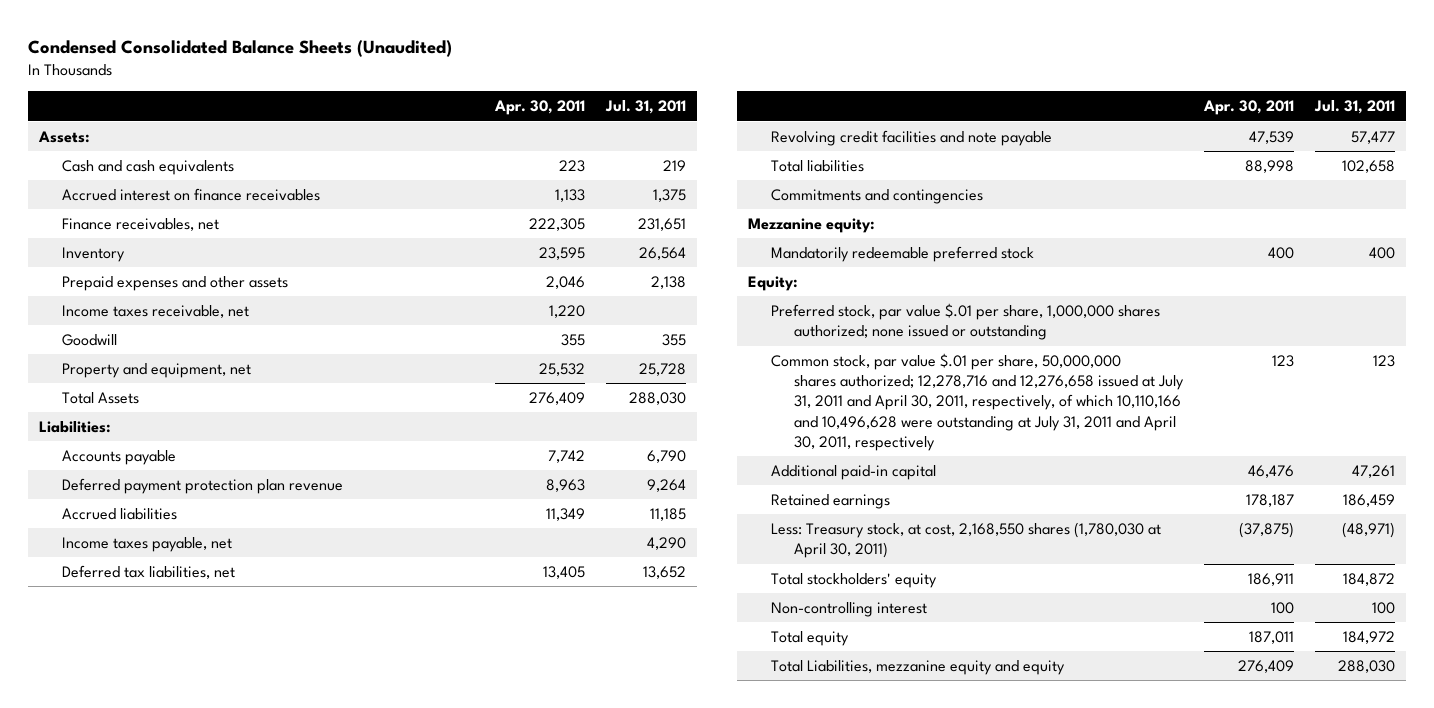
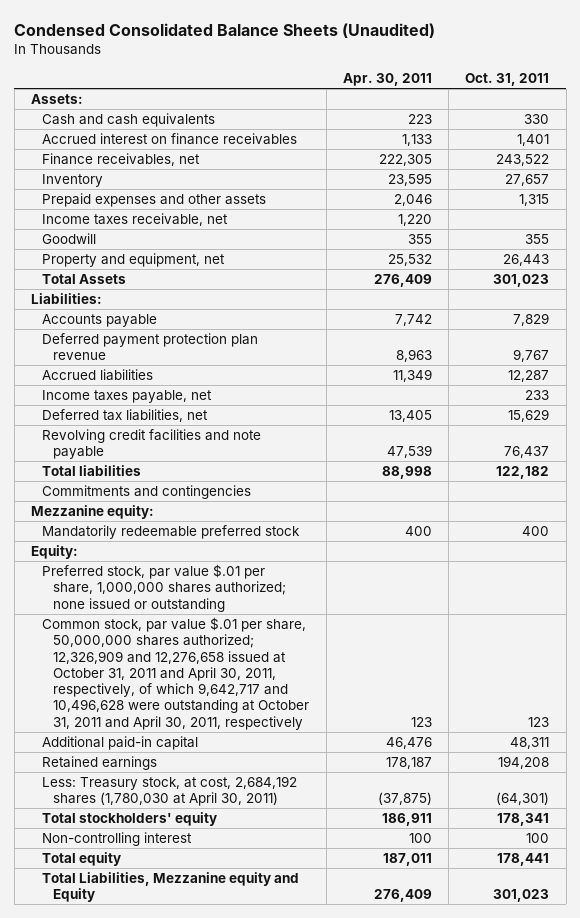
[605,100,687,115] Jul. 31, 2011 -> none
none -> [465,72,550,86] Oct. 31, 2011
[770,353,1184,451] Common stock, par value $.01 per share, 50,000,000 shares authorized; 12,278,716 and 12,276,658 issued at July 31, 2011 and April 30, 2011, respectively, of which 10,110,166 and 10,496,628 were outstanding at July 31, 2011 and April 30, 2011, respectively -> [42,617,310,730] Common stock, par value $.01 per share, 50,000,000 shares authorized; 12,326,909 and 12,276,658 issued at October 31, 2011 and April 30, 2011, respectively, of which 9,642,717 and 10,496,628 were outstanding at October 31, 2011 and April 30, 2011, respectively
[770,522,1161,559] Less: Treasury stock, at cost, 2,168,550 shares (1,780,030 at April 30, 2011) -> [42,776,298,807] Less: Treasury stock, at cost, 2,684,192 shares (1,780,030 at April 30, 2011)
[770,660,1065,676] Total Liabilities, mezzanine equity and equity -> [42,872,300,903] Total Liabilities, Mezzanine equity and Equity

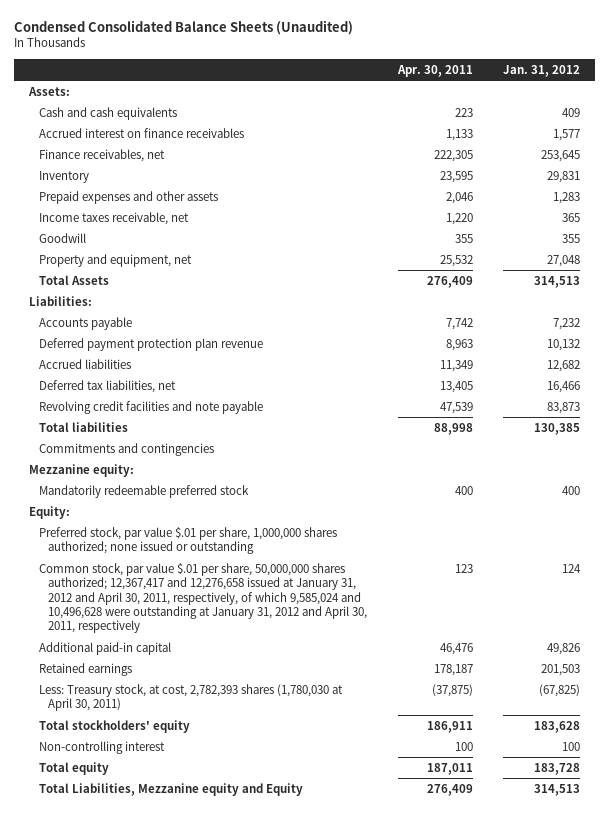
[465,72,550,86] Oct. 31, 2011 -> none
none -> [503,64,581,77] Jan. 31, 2012
[42,390,213,404] Income taxes payable, net -> none
[42,617,310,730] Common stock, par value $.01 per share, 50,000,000 shares authorized; 12,326,909 and 12,276,658 issued at October 31, 2011 and April 30, 2011, respectively, of which 9,642,717 and 10,496,628 were outstanding at October 31, 2011 and April 30, 2011, respectively -> [38,562,368,634] Common stock, par value $.01 per share, 50,000,000 shares authorized; 12,367,417 and 12,276,658 issued at January 31, 2012 and April 30, 2011, respectively, of which 9,585,024 and 10,496,628 were outstanding at January 31, 2012 and April 30, 2011, respectively
[42,776,298,807] Less: Treasury stock, at cost, 2,684,192 shares (1,780,030 at April 30, 2011) -> [38,683,343,712] Less: Treasury stock, at cost, 2,782,393 shares (1,780,030 at April 30, 2011)

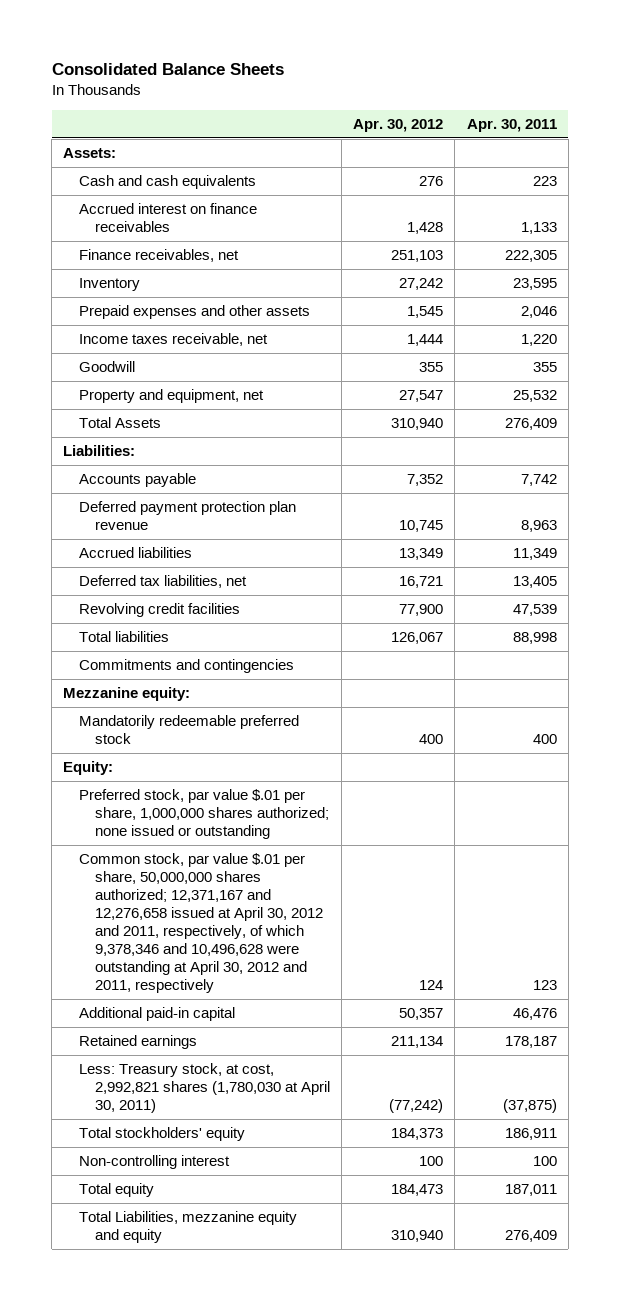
[14,19,354,35] Condensed Consolidated Balance Sheets (Unaudited) -> [51,62,284,75] Consolidated Balance Sheets
[503,64,581,77] Jan. 31, 2012 -> none
none -> [353,119,444,133] Apr. 30, 2012
[38,400,263,414] Revolving credit facilities and note payable -> [79,603,241,618] Revolving credit facilities
[38,562,368,634] Common stock, par value $.01 per share, 50,000,000 shares authorized; 12,367,417 and 12,276,658 issued at January 31, 2012 and April 30, 2011, respectively, of which 9,585,024 and 10,496,628 were outstanding at January 31, 2012 and April 30, 2011, respectively -> [79,853,323,993] Common stock, par value $.01 per share, 50,000,000 shares authorized; 12,371,167 and 12,276,658 issued at April 30, 2012 and 2011, respectively, of which 9,378,346 and 10,496,628 were outstanding at April 30, 2012 and 2011, respectively
[38,683,343,712] Less: Treasury stock, at cost, 2,782,393 shares (1,780,030 at April 30, 2011) -> [79,1063,330,1114] Less: Treasury stock, at cost, 2,992,821 shares (1,780,030 at April 30, 2011)
[38,782,303,796] Total Liabilities, Mezzanine equity and Equity -> [79,1211,298,1244] Total Liabilities, mezzanine equity and equity

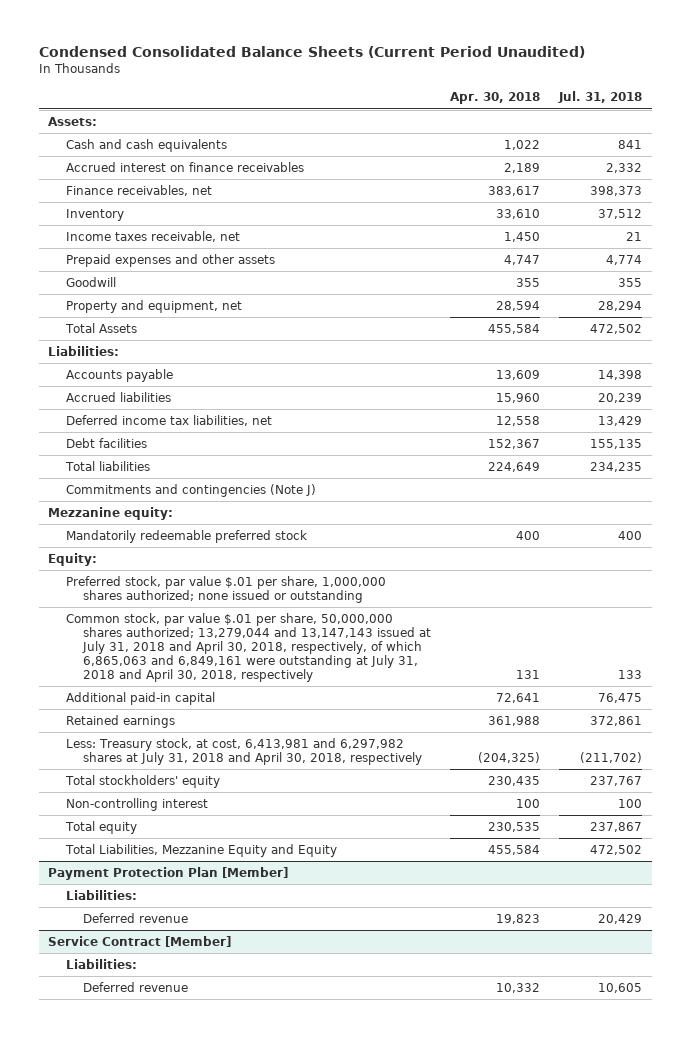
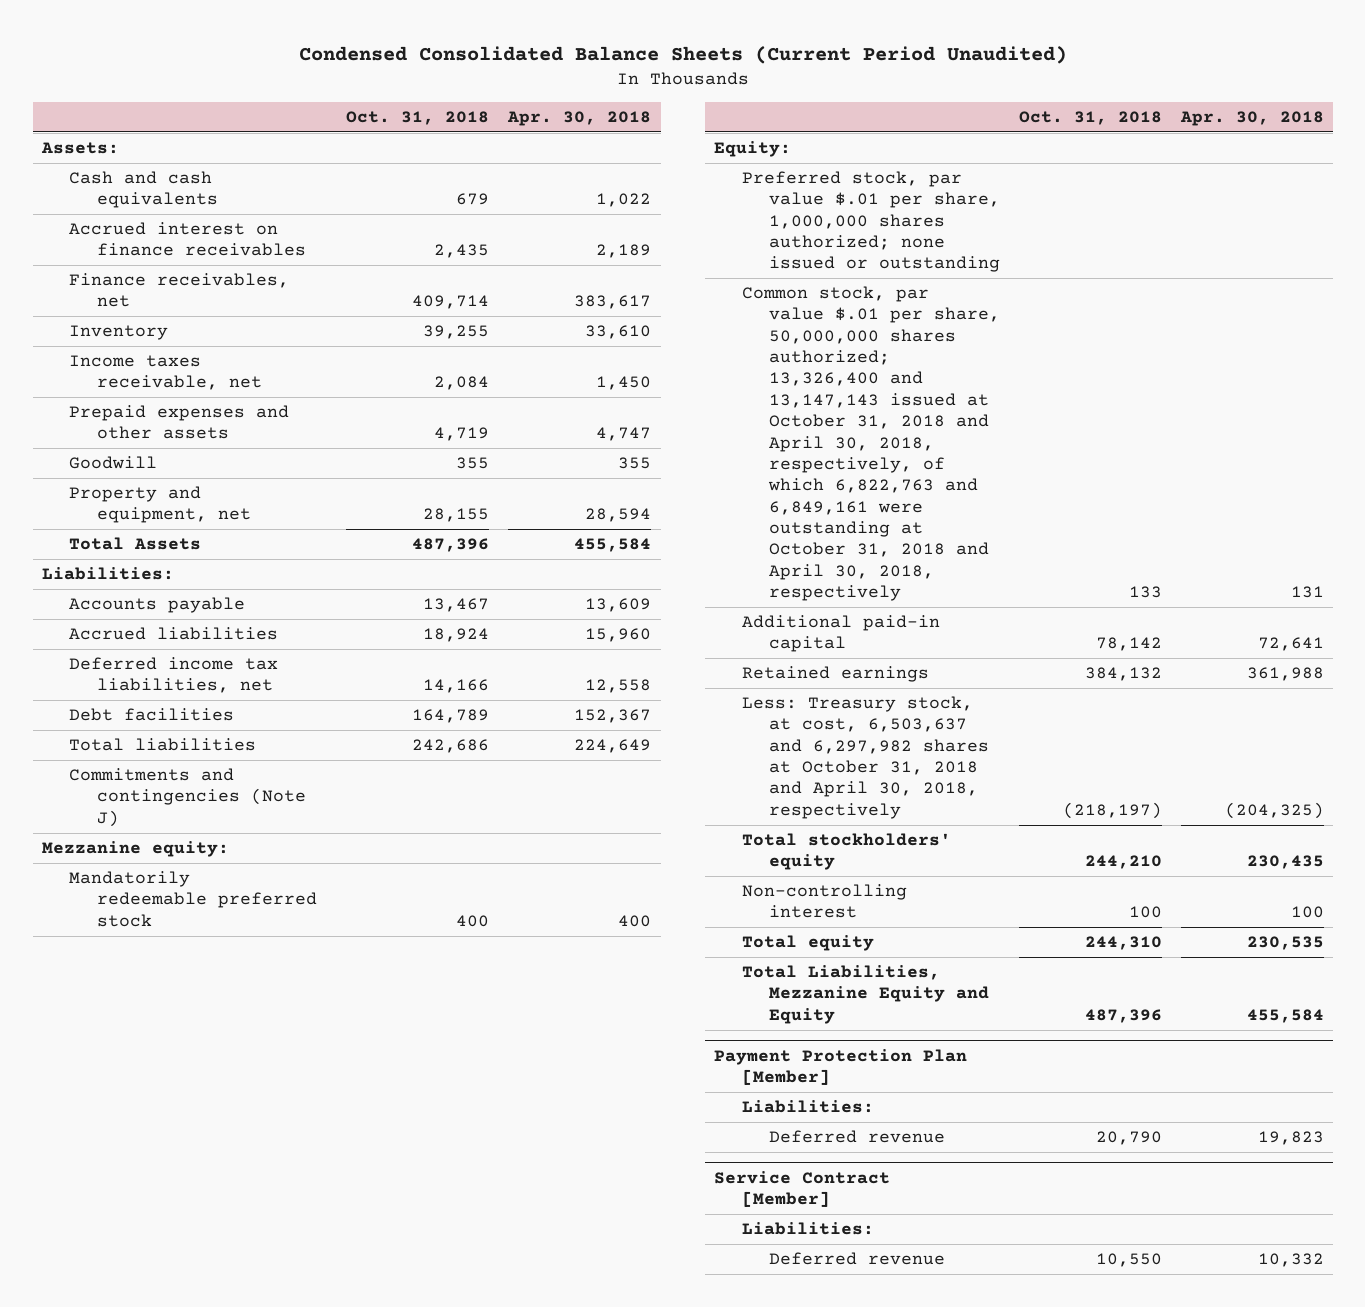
[558,91,643,104] Jul. 31, 2018 -> none
none -> [346,111,490,126] Oct. 31, 2018
[65,613,432,682] Common stock, par value $.01 per share, 50,000,000 shares authorized; 13,279,044 and 13,147,143 issued at July 31, 2018 and April 30, 2018, respectively, of which 6,865,063 and 6,849,161 were outstanding at July 31, 2018 and April 30, 2018, respectively -> [741,286,1001,601] Common stock, par value $.01 per share, 50,000,000 shares authorized; 13,326,400 and 13,147,143 issued at October 31, 2018 and April 30, 2018, respectively, of which 6,822,763 and 6,849,161 were outstanding at October 31, 2018 and April 30, 2018, respectively
[65,738,423,766] Less: Treasury stock, at cost, 6,413,981 and 6,297,982 shares at July 31, 2018 and April 30, 2018, respectively -> [741,696,990,819] Less: Treasury stock, at cost, 6,503,637 and 6,297,982 shares at October 31, 2018 and April 30, 2018, respectively

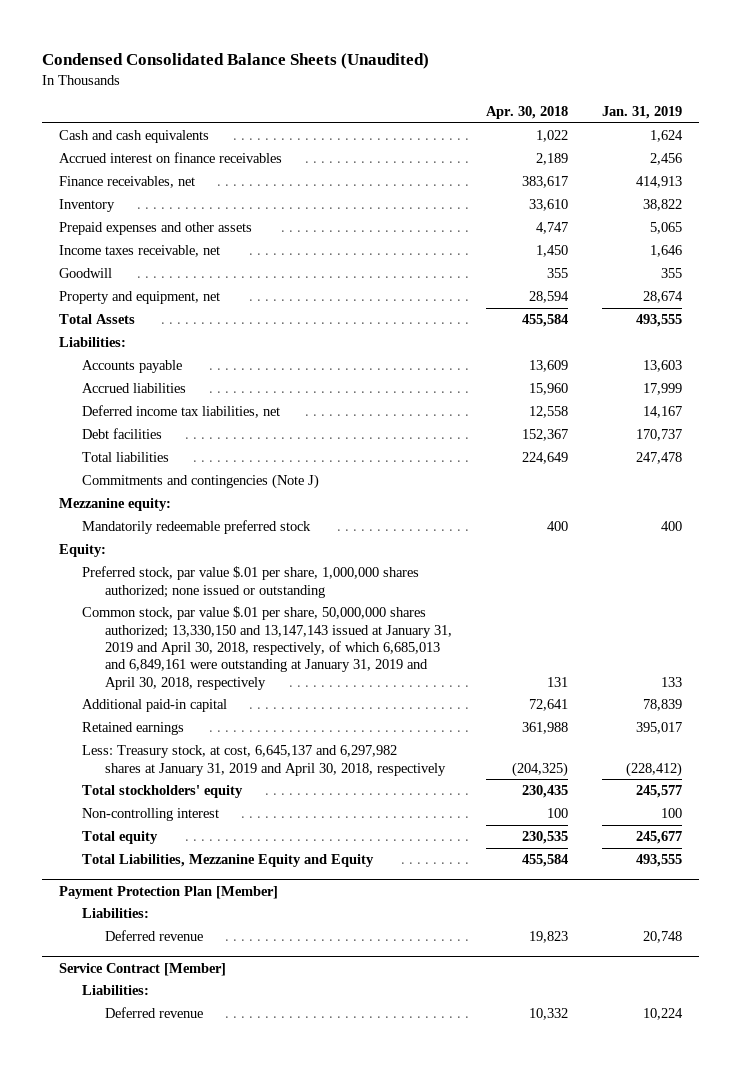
[298,46,1067,65] Condensed Consolidated Balance Sheets (Current Period Unaudited) -> [42,53,430,70] Condensed Consolidated Balance Sheets (Unaudited)
[346,111,490,126] Oct. 31, 2018 -> none
none -> [601,106,682,120] Jan. 31, 2019
[40,142,119,155] Assets: -> none
[69,355,262,391] Income taxes receivable, net -> [59,245,221,258] Income taxes receivable, net
[741,286,1001,601] Common stock, par value $.01 per share, 50,000,000 shares authorized; 13,326,400 and 13,147,143 issued at October 31, 2018 and April 30, 2018, respectively, of which 6,822,763 and 6,849,161 were outstanding at October 31, 2018 and April 30, 2018, respectively -> [82,606,452,690] Common stock, par value $.01 per share, 50,000,000 shares authorized; 13,330,150 and 13,147,143 issued at January 31, 2019 and April 30, 2018, respectively, of which 6,685,013 and 6,849,161 were outstanding at January 31, 2019 and April 30, 2018, respectively
[741,696,990,819] Less: Treasury stock, at cost, 6,503,637 and 6,297,982 shares at October 31, 2018 and April 30, 2018, respectively -> [82,745,446,776] Less: Treasury stock, at cost, 6,645,137 and 6,297,982 shares at January 31, 2019 and April 30, 2018, respectively

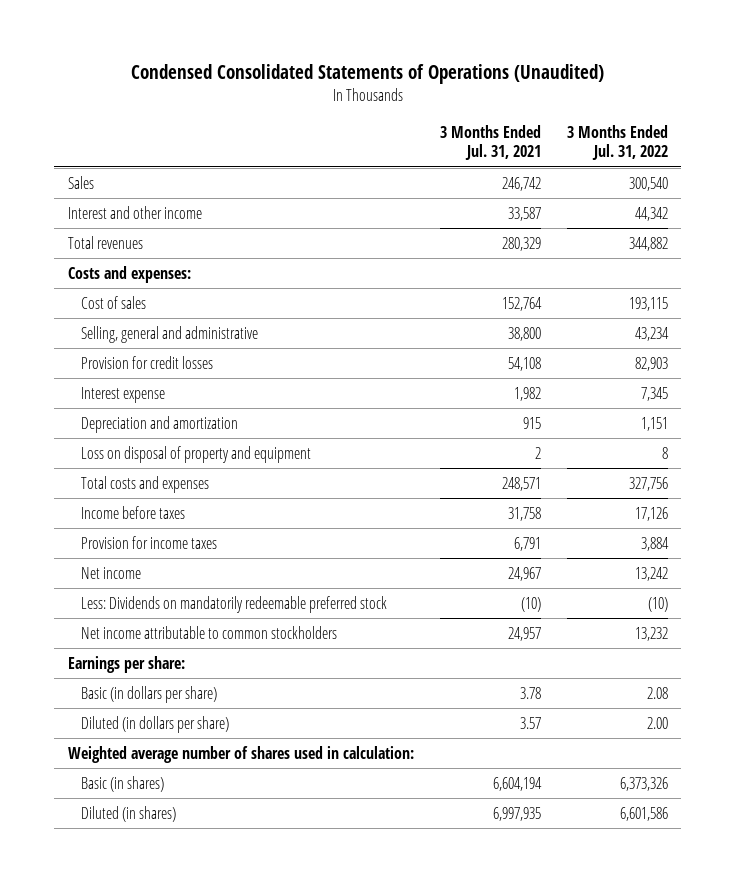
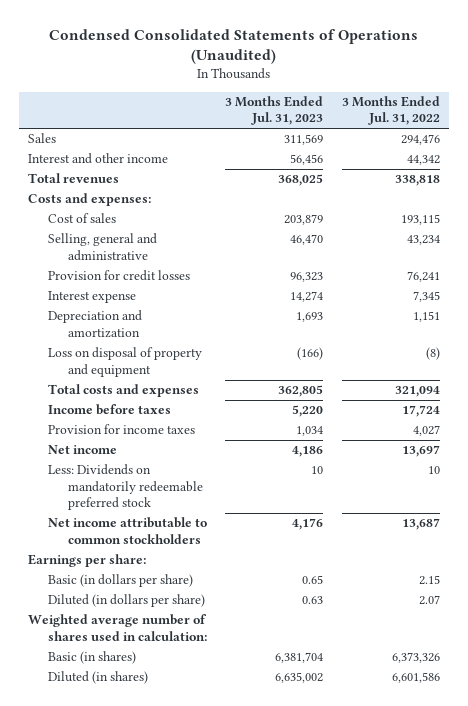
[439,124,541,161] 3 Months Ended Jul. 31, 2021 -> none
none -> [225,95,324,126] 3 Months Ended Jul. 31, 2023
[628,176,668,191] 300,540 -> [400,134,440,146] 294,476
[628,236,668,251] 344,882 -> [394,175,440,187] 338,818
[634,356,668,371] 82,903 -> [406,271,440,283] 76,241
[661,446,668,459] 8 -> [425,347,440,361] (8)
[628,476,668,491] 327,756 -> [394,386,440,398] 321,094
[634,506,668,521] 17,126 -> [401,405,440,418] 17,724
[640,536,669,551] 3,884 -> [412,425,440,437] 4,027
[634,566,668,581] 13,242 -> [401,445,440,458] 13,697
[647,596,668,612] (10) -> [427,466,440,475] 10
[634,626,668,641] 13,232 -> [401,518,440,531] 13,687
[646,686,668,699] 2.08 -> [418,575,440,586] 2.15
[646,716,668,729] 2.00 -> [418,595,440,606] 2.07

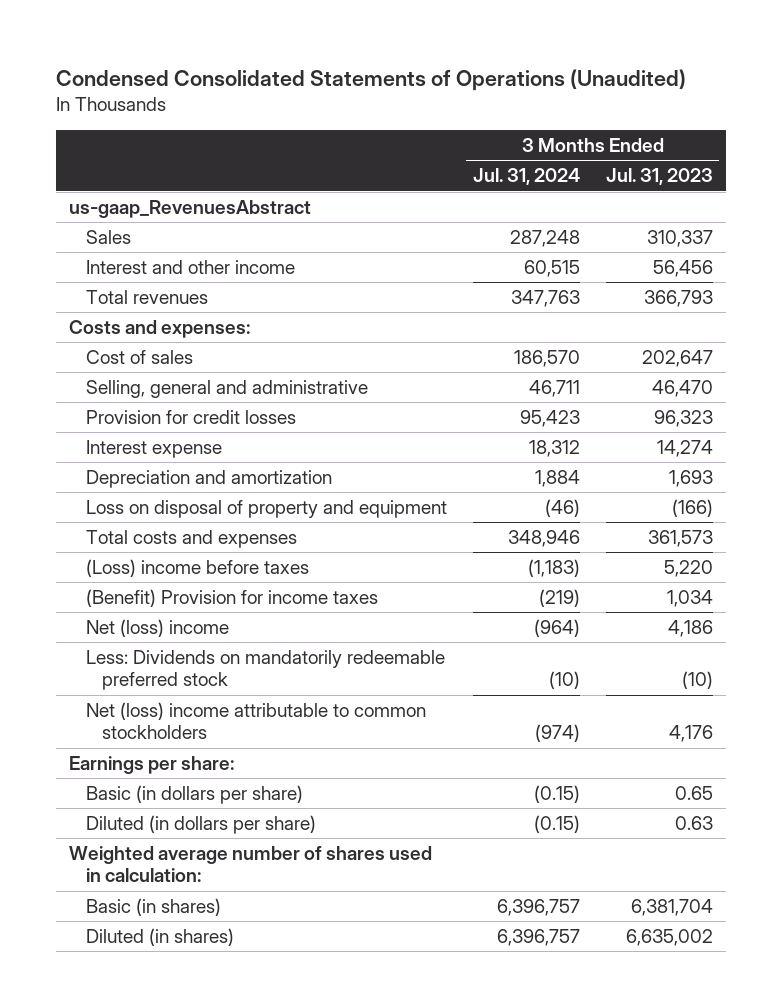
[341,95,440,126] 3 Months Ended Jul. 31, 2022 -> none
none -> [472,168,580,186] Jul. 31, 2024
none -> [69,200,312,219] us-gaap_RevenuesAbstract
[284,134,324,146] 311,569 -> [646,230,713,248] 310,337
[278,174,324,187] 368,025 -> [643,290,713,308] 366,793
[284,214,324,226] 203,879 -> [641,350,713,368] 202,647
[278,385,324,398] 362,805 -> [647,530,713,548] 361,573
[48,404,172,416] Income before taxes -> [85,559,309,578] (Loss) income before taxes
[48,424,196,435] Provision for income taxes -> [85,589,378,608] (Benefit) Provision for income taxes
[48,445,118,455] Net income -> [85,619,229,638] Net (loss) income
[311,466,324,475] 10 -> [681,671,713,690] (10)
[48,517,208,544] Net income attributable to common stockholders -> [85,702,426,740] Net (loss) income attributable to common stockholders

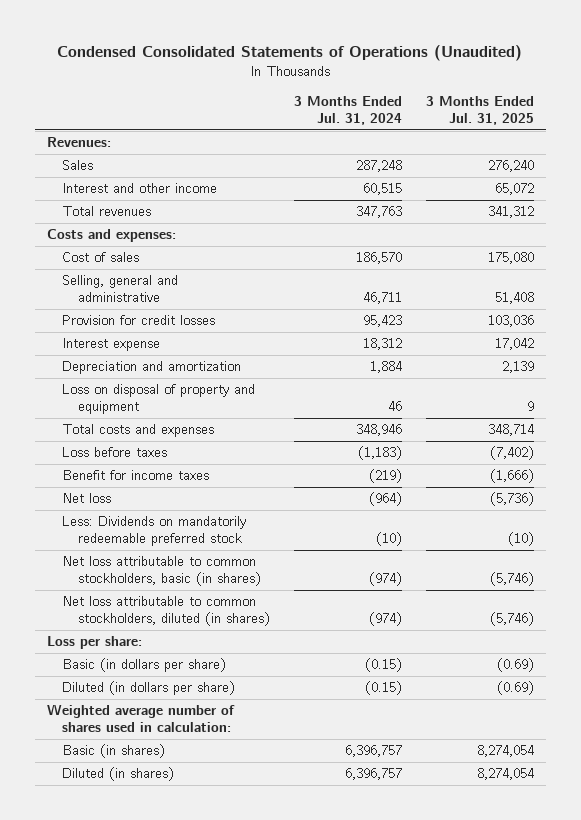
[605,168,713,186] Jul. 31, 2023 -> none
none -> [426,96,535,126] 3 Months Ended Jul. 31, 2025
[69,200,312,219] us-gaap_RevenuesAbstract -> [46,137,111,148] Revenues:
[544,499,580,518] (46) -> [388,401,403,412] 46
[85,559,309,578] (Loss) income before taxes -> [62,447,168,458] Loss before taxes
[85,589,378,608] (Benefit) Provision for income taxes -> [62,470,210,481] Benefit for income taxes
[85,619,229,638] Net (loss) income -> [62,493,112,504] Net loss
[85,702,426,740] Net (loss) income attributable to common stockholders -> [62,556,262,587] Net loss attributable to common stockholders, basic (in shares)
none -> [62,596,271,627] Net loss attributable to common stockholders, diluted (in shares)
[69,756,235,775] Earnings per share: -> [46,636,142,650] Loss per share:

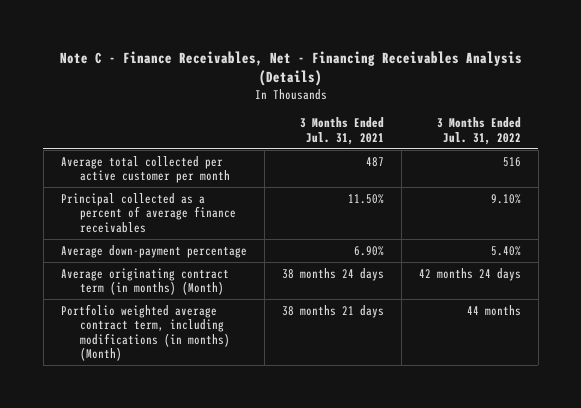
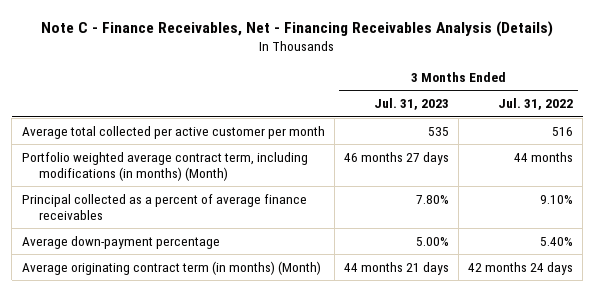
[299,117,384,145] 3 Months Ended Jul. 31, 2021 -> none
none -> [373,98,449,111] Jul. 31, 2023
[60,303,230,362] Portfolio weighted average contract term, including modifications (in months) (Month) -> [21,151,308,181] Portfolio weighted average contract term, including modifications (in months) (Month)

